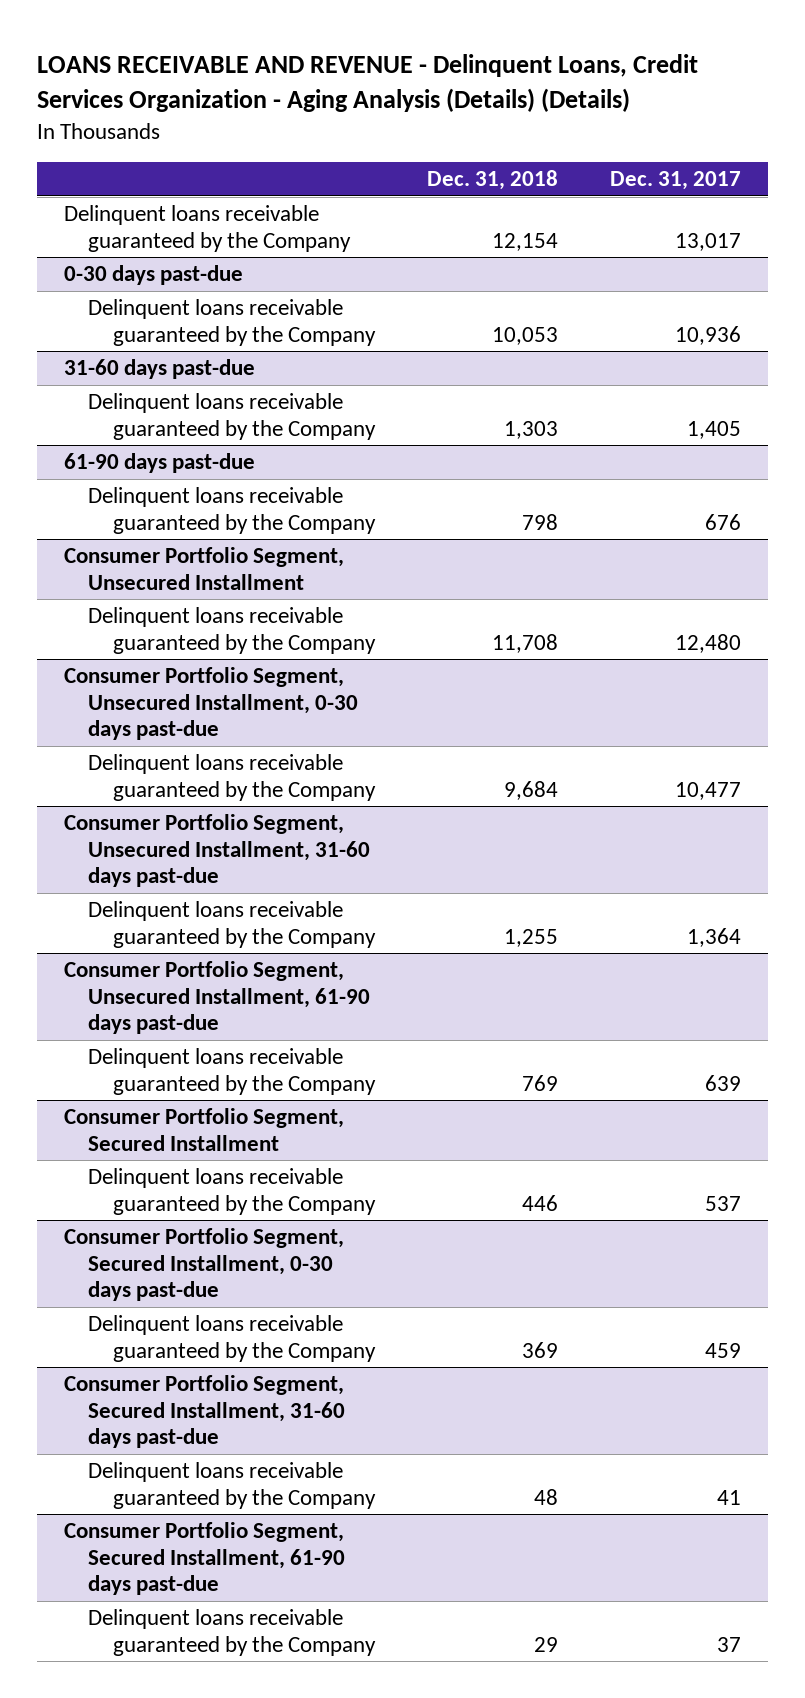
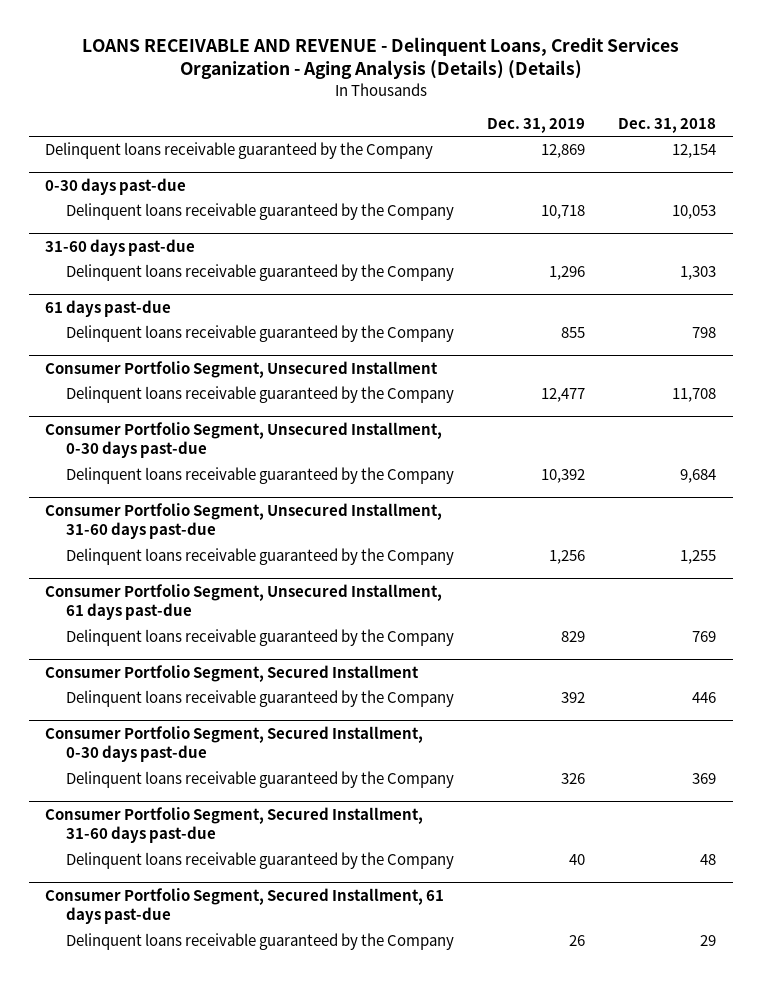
[610,171,742,191] Dec. 31, 2017 -> none
none -> [487,118,586,134] Dec. 31, 2019
[63,453,255,474] 61-90 days past-due -> [45,299,172,317] 61 days past-due
[63,961,371,1035] Consumer Portfolio Segment, Unsecured Installment, 61-90 days past-due -> [45,583,443,621] Consumer Portfolio Segment, Unsecured Installment, 61 days past-due
[63,1522,346,1596] Consumer Portfolio Segment, Secured Installment, 61-90 days past-due -> [45,887,445,925] Consumer Portfolio Segment, Secured Installment, 61 days past-due

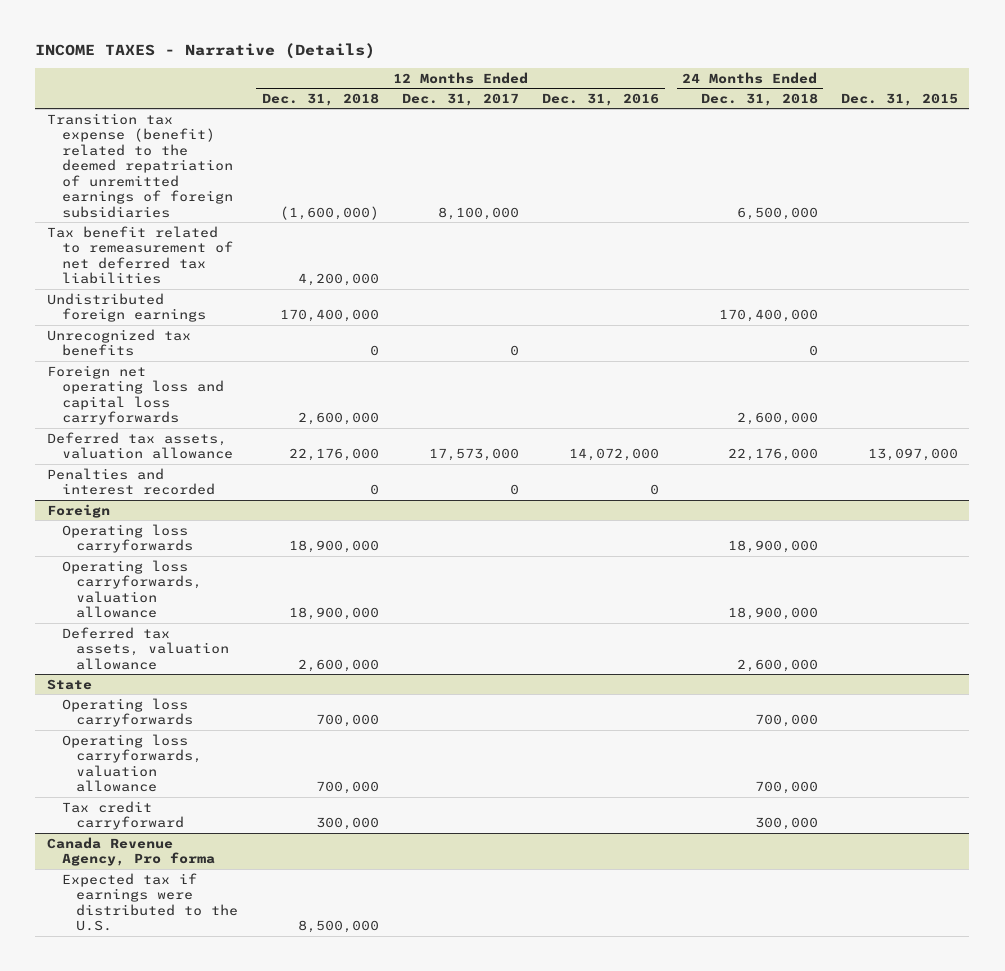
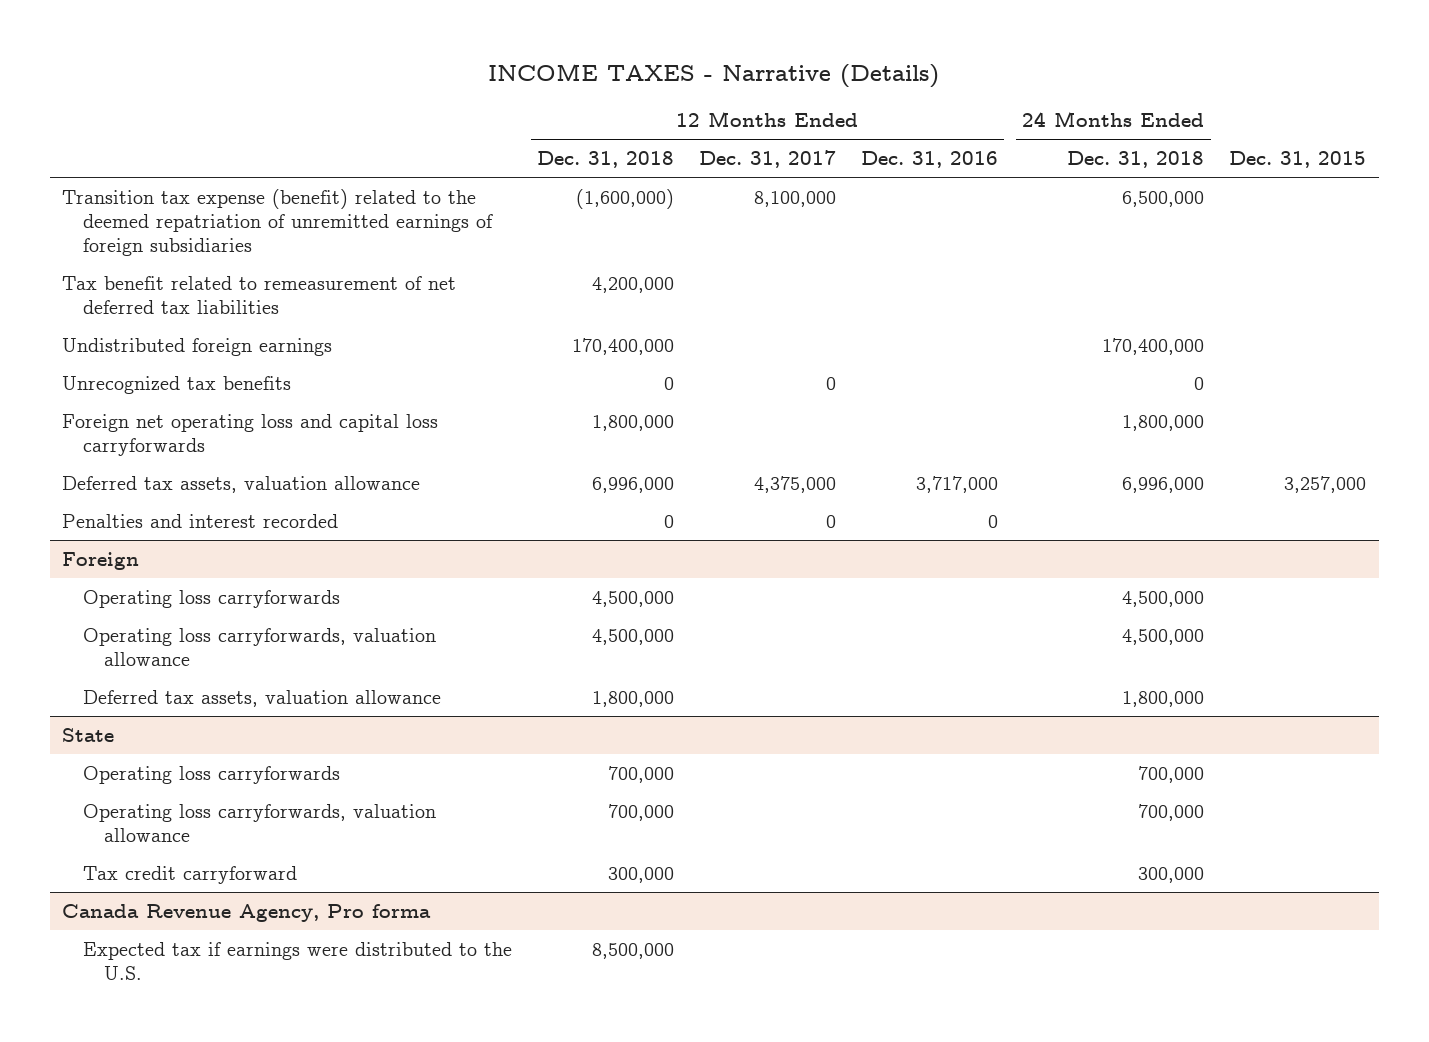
[297,412,379,426] 2,600,000 -> [591,415,674,432] 1,800,000
[736,412,818,426] 2,600,000 -> [1122,415,1205,432] 1,800,000
[288,448,379,462] 22,176,000 -> [591,477,674,494] 6,996,000
[429,448,520,462] 17,573,000 -> [753,476,836,494] 4,375,000
[569,448,660,462] 14,072,000 -> [915,476,998,494] 3,717,000
[727,448,818,462] 22,176,000 -> [1122,477,1205,494] 6,996,000
[867,448,958,462] 13,097,000 -> [1284,476,1367,494] 3,257,000
[288,540,379,554] 18,900,000 -> [591,591,674,608] 4,500,000
[727,540,818,554] 18,900,000 -> [1122,591,1205,608] 4,500,000
[288,607,379,621] 18,900,000 -> [591,629,674,646] 4,500,000
[727,607,818,621] 18,900,000 -> [1122,629,1205,646] 4,500,000
[297,658,379,672] 2,600,000 -> [591,691,674,708] 1,800,000
[736,658,818,672] 2,600,000 -> [1122,691,1205,708] 1,800,000

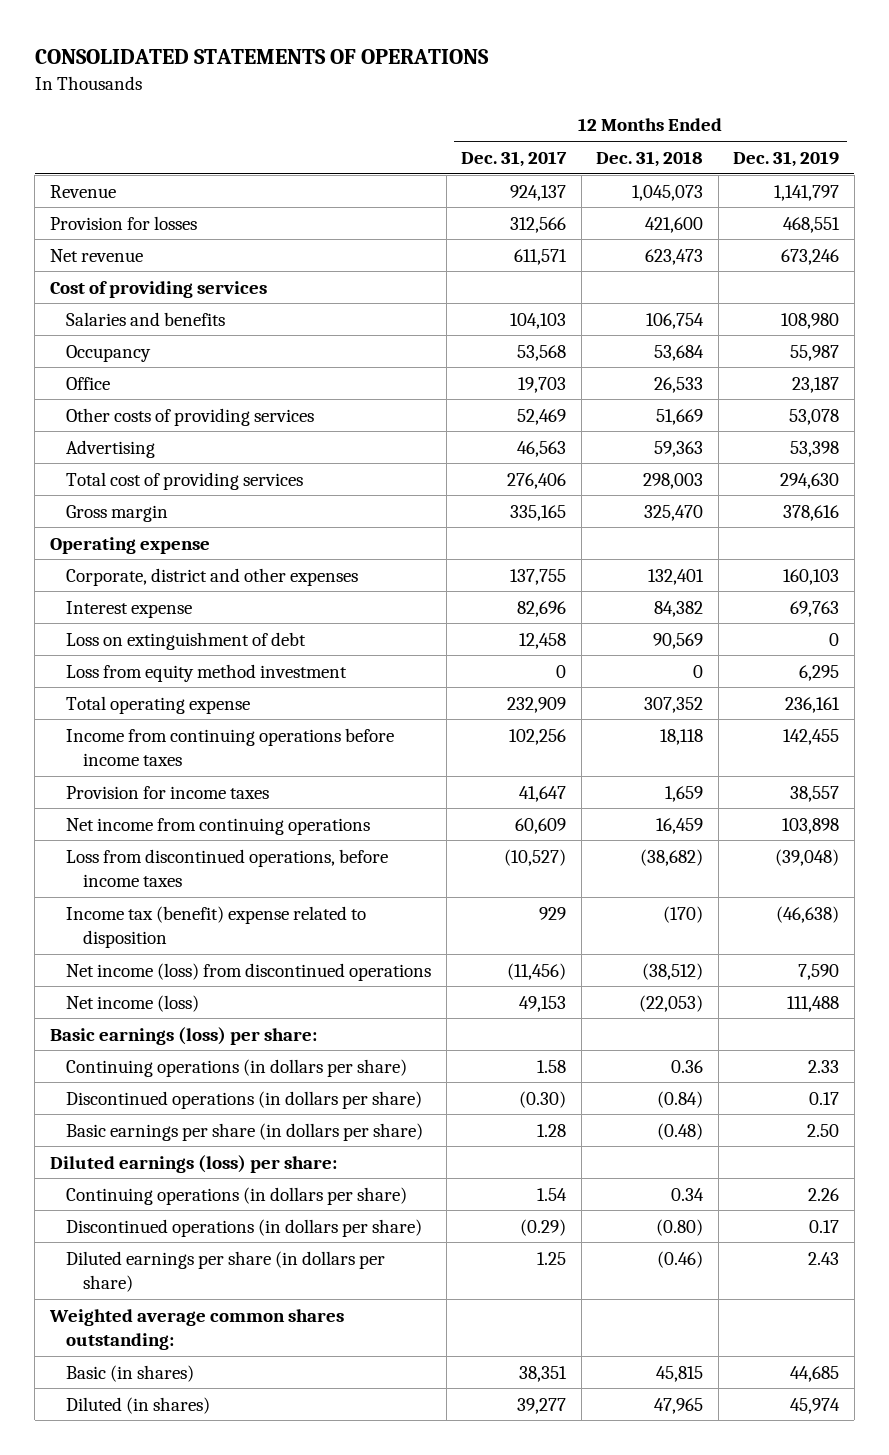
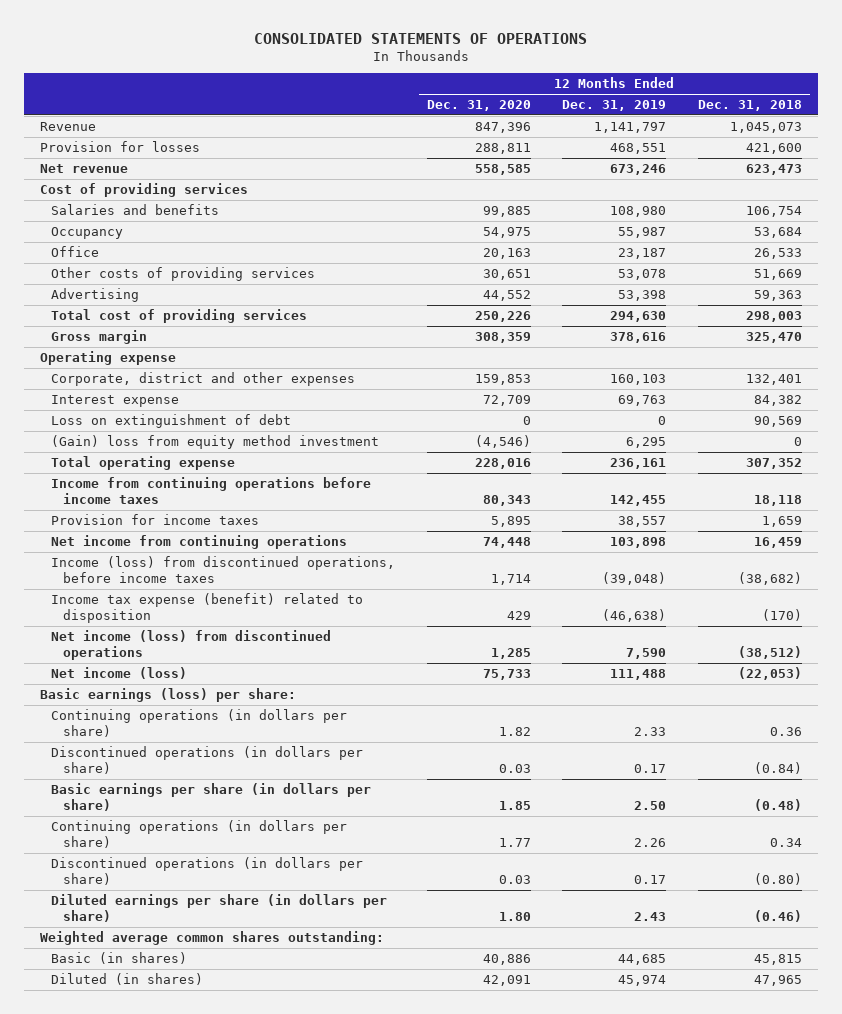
[461,150,568,167] Dec. 31, 2017 -> none
none -> [426,100,531,112] Dec. 31, 2020
[66,663,348,682] Loss from equity method investment -> [51,434,380,449] (Gain) loss from equity method investment
[66,848,389,888] Loss from discontinued operations, before income taxes -> [51,555,396,583] Income (loss) from discontinued operations, before income taxes
[66,905,367,949] Income tax (benefit) expense related to disposition -> [51,592,364,623] Income tax expense (benefit) related to disposition
[49,1154,337,1173] Diluted earnings (loss) per share: -> none

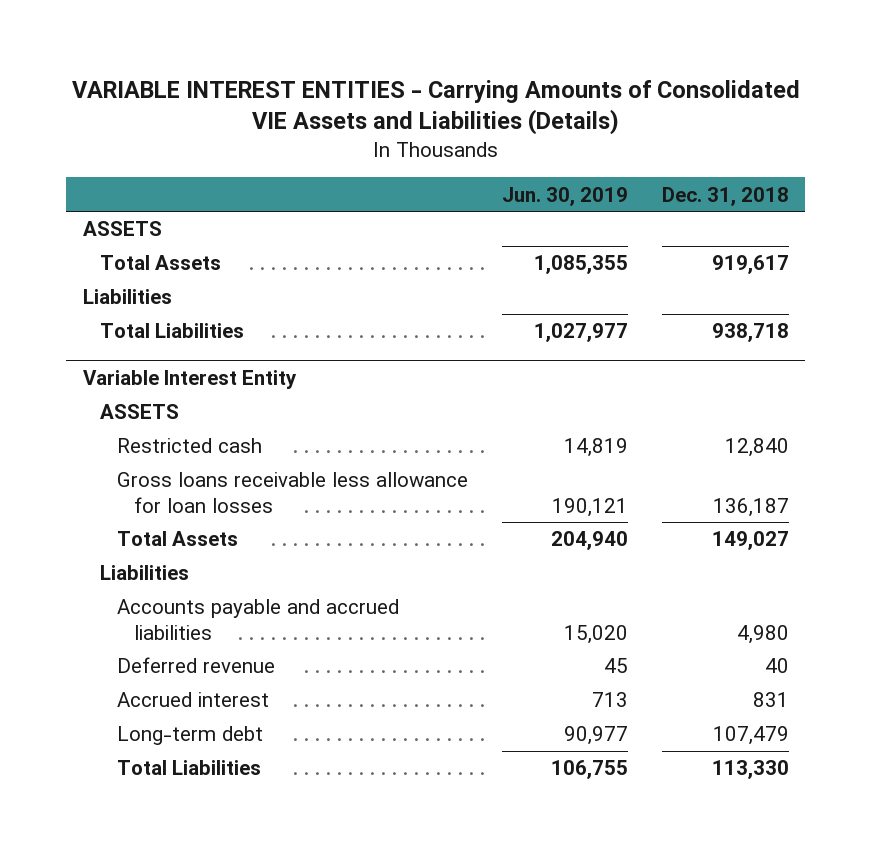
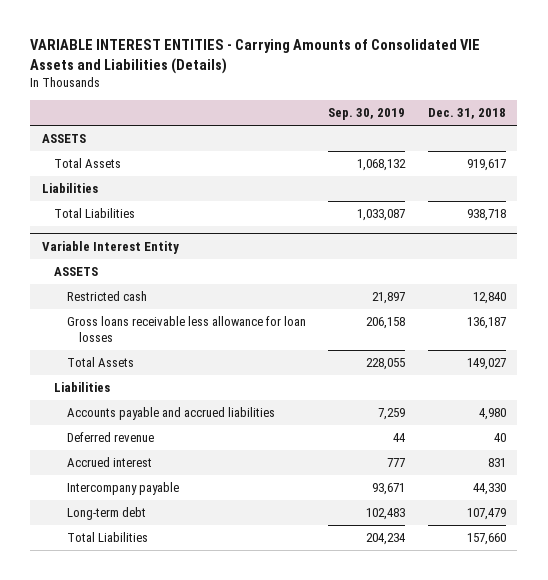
[501,186,628,206] Jun. 30, 2019 -> none
none -> [328,108,406,121] Sep. 30, 2019
none -> [66,481,179,495] Intercompany payable
[711,760,789,780] 113,330 -> [467,532,507,545] 157,660

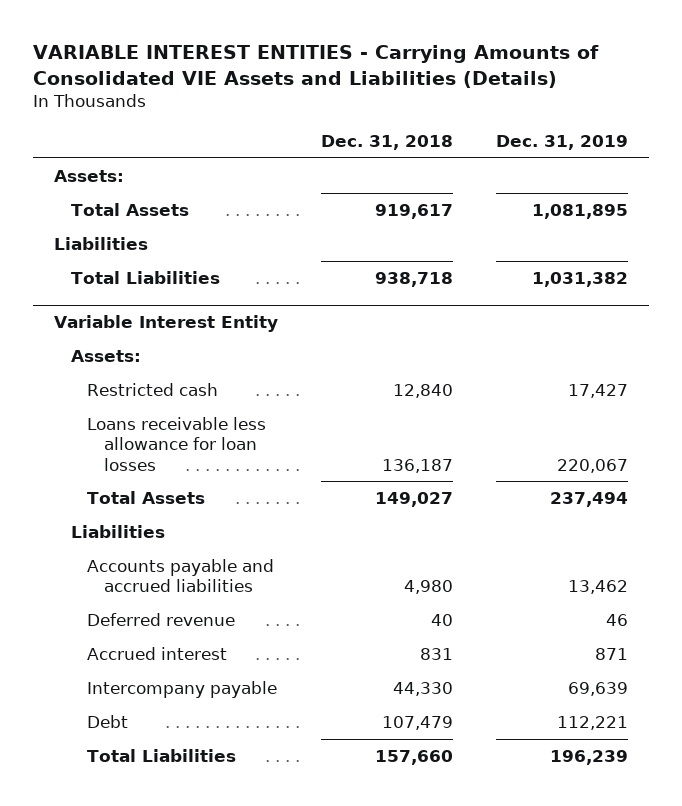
[328,108,406,121] Sep. 30, 2019 -> none
none -> [495,135,628,151] Dec. 31, 2019
[41,133,86,143] ASSETS -> [54,169,125,182] Assets:
[54,266,99,276] ASSETS -> [70,349,141,362] Assets:
[66,315,306,342] Gross loans receivable less allowance for loan losses -> [87,416,267,471] Loans receivable less allowance for loan losses
[66,506,146,520] Long-term debt -> [87,714,129,728] Debt

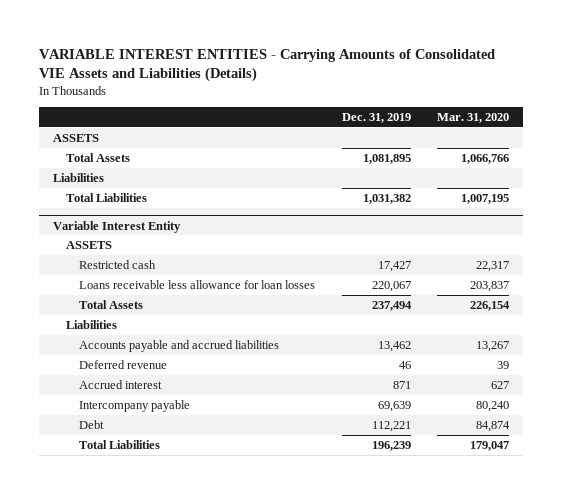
[320,135,453,151] Dec. 31, 2018 -> none
none -> [437,113,510,124] Mar. 31, 2020
[54,169,125,182] Assets: -> [52,133,99,142] ASSETS
[70,349,141,362] Assets: -> [65,240,112,249] ASSETS

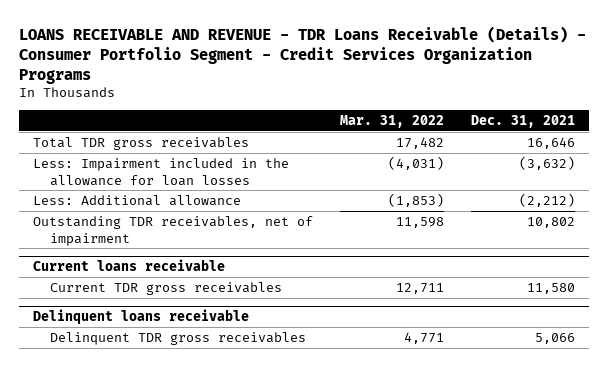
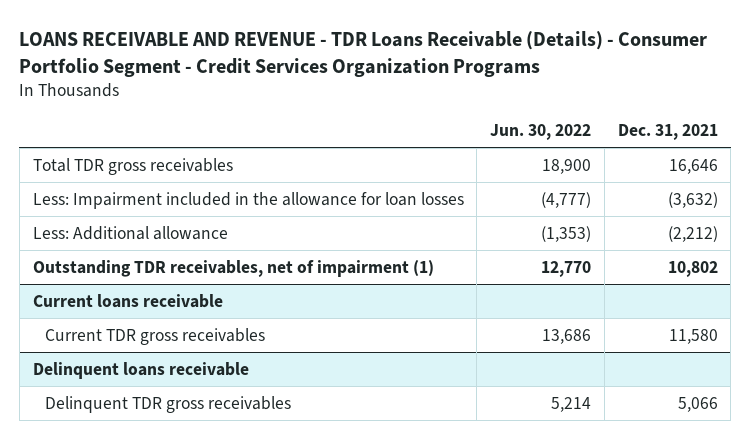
[340,115,445,129] Mar. 31, 2022 -> none
none -> [490,124,592,141] Jun. 30, 2022
[32,215,313,246] Outstanding TDR receivables, net of impairment -> [32,259,434,277] Outstanding TDR receivables, net of impairment (1)

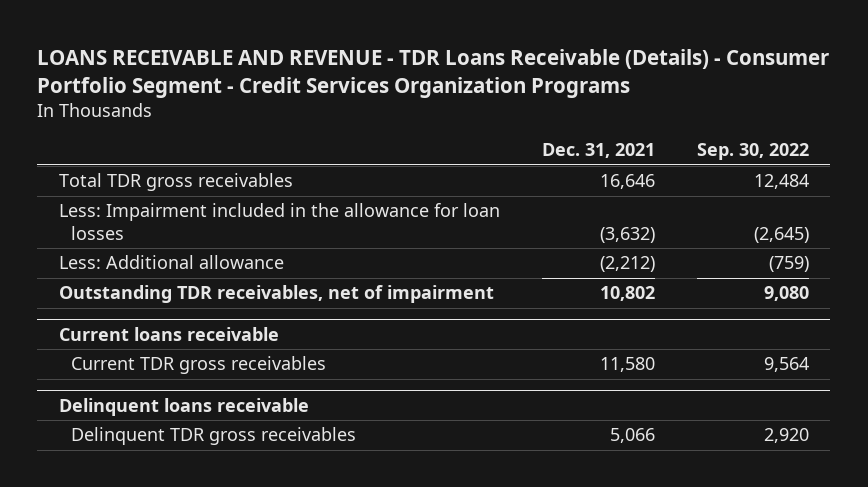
[490,124,592,141] Jun. 30, 2022 -> none
none -> [697,143,810,161] Sep. 30, 2022
[32,259,434,277] Outstanding TDR receivables, net of impairment (1) -> [58,285,494,304] Outstanding TDR receivables, net of impairment

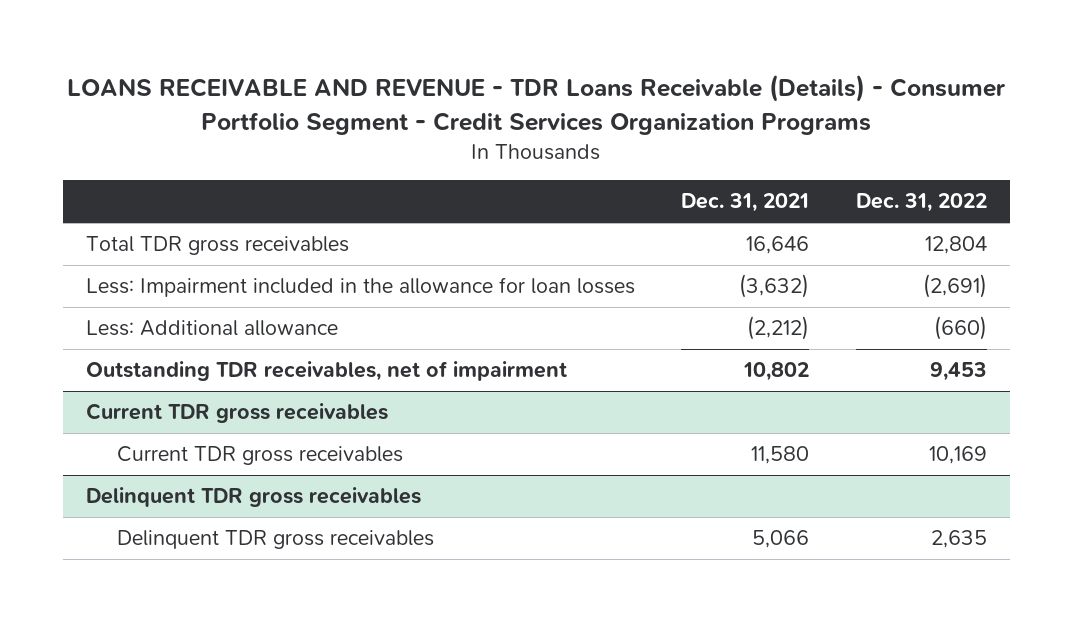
[697,143,810,161] Sep. 30, 2022 -> none
none -> [855,193,987,213] Dec. 31, 2022
[58,326,279,341] Current loans receivable -> [86,403,389,424] Current TDR gross receivables
[58,397,309,416] Delinquent loans receivable -> [86,487,422,508] Delinquent TDR gross receivables

